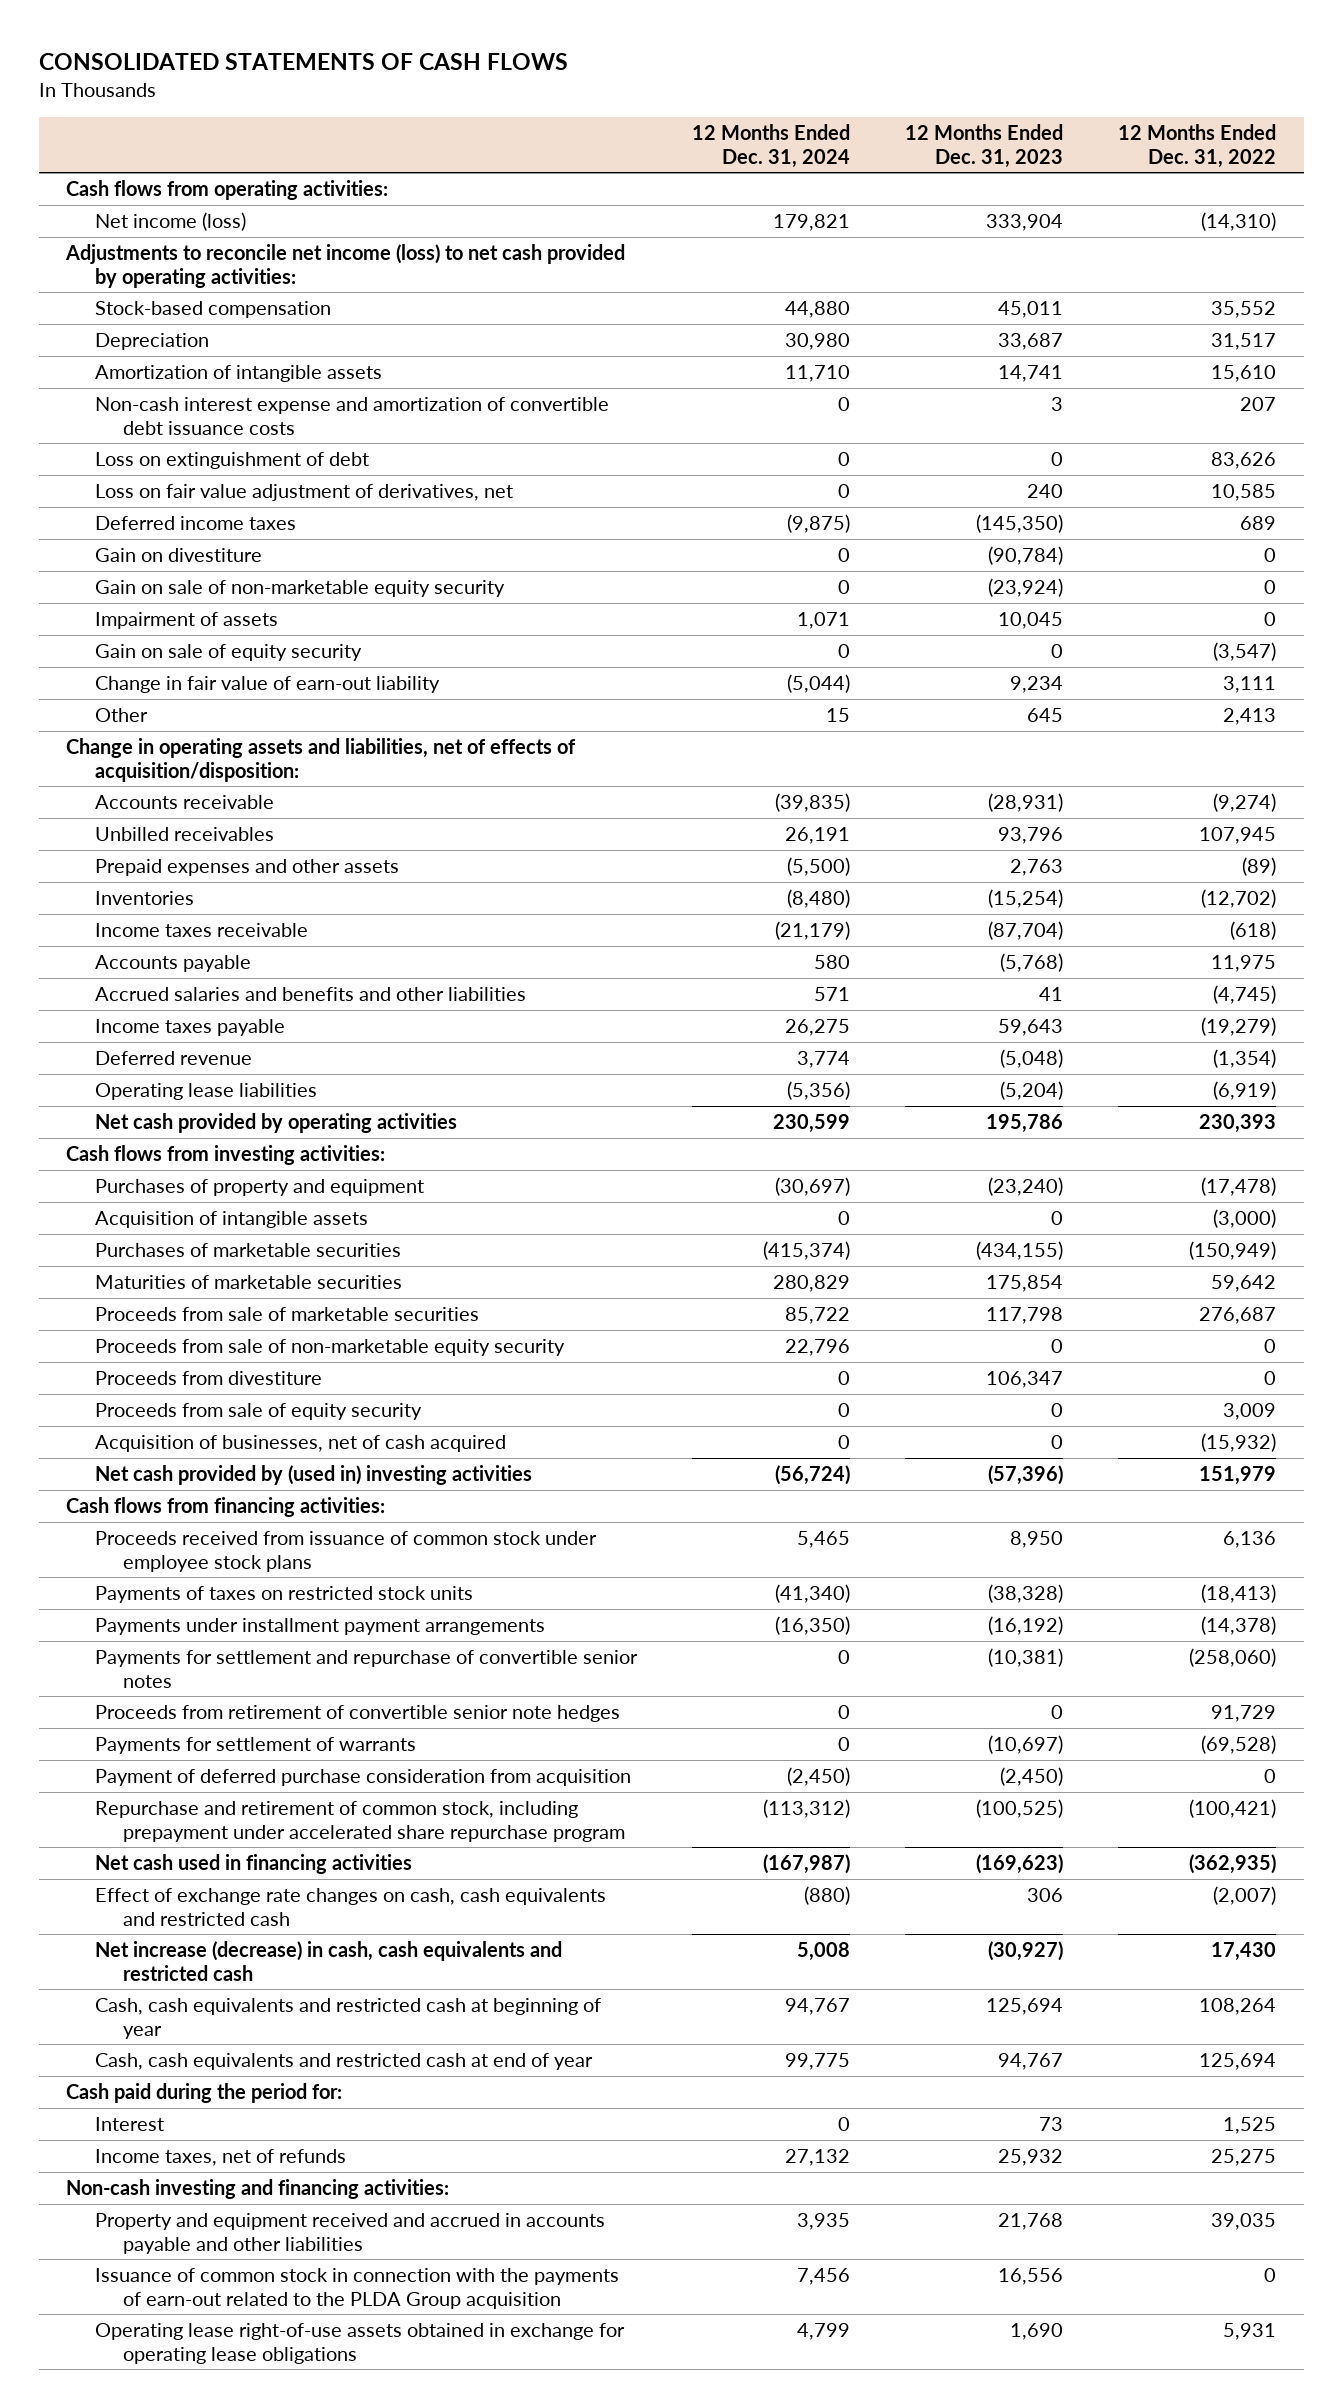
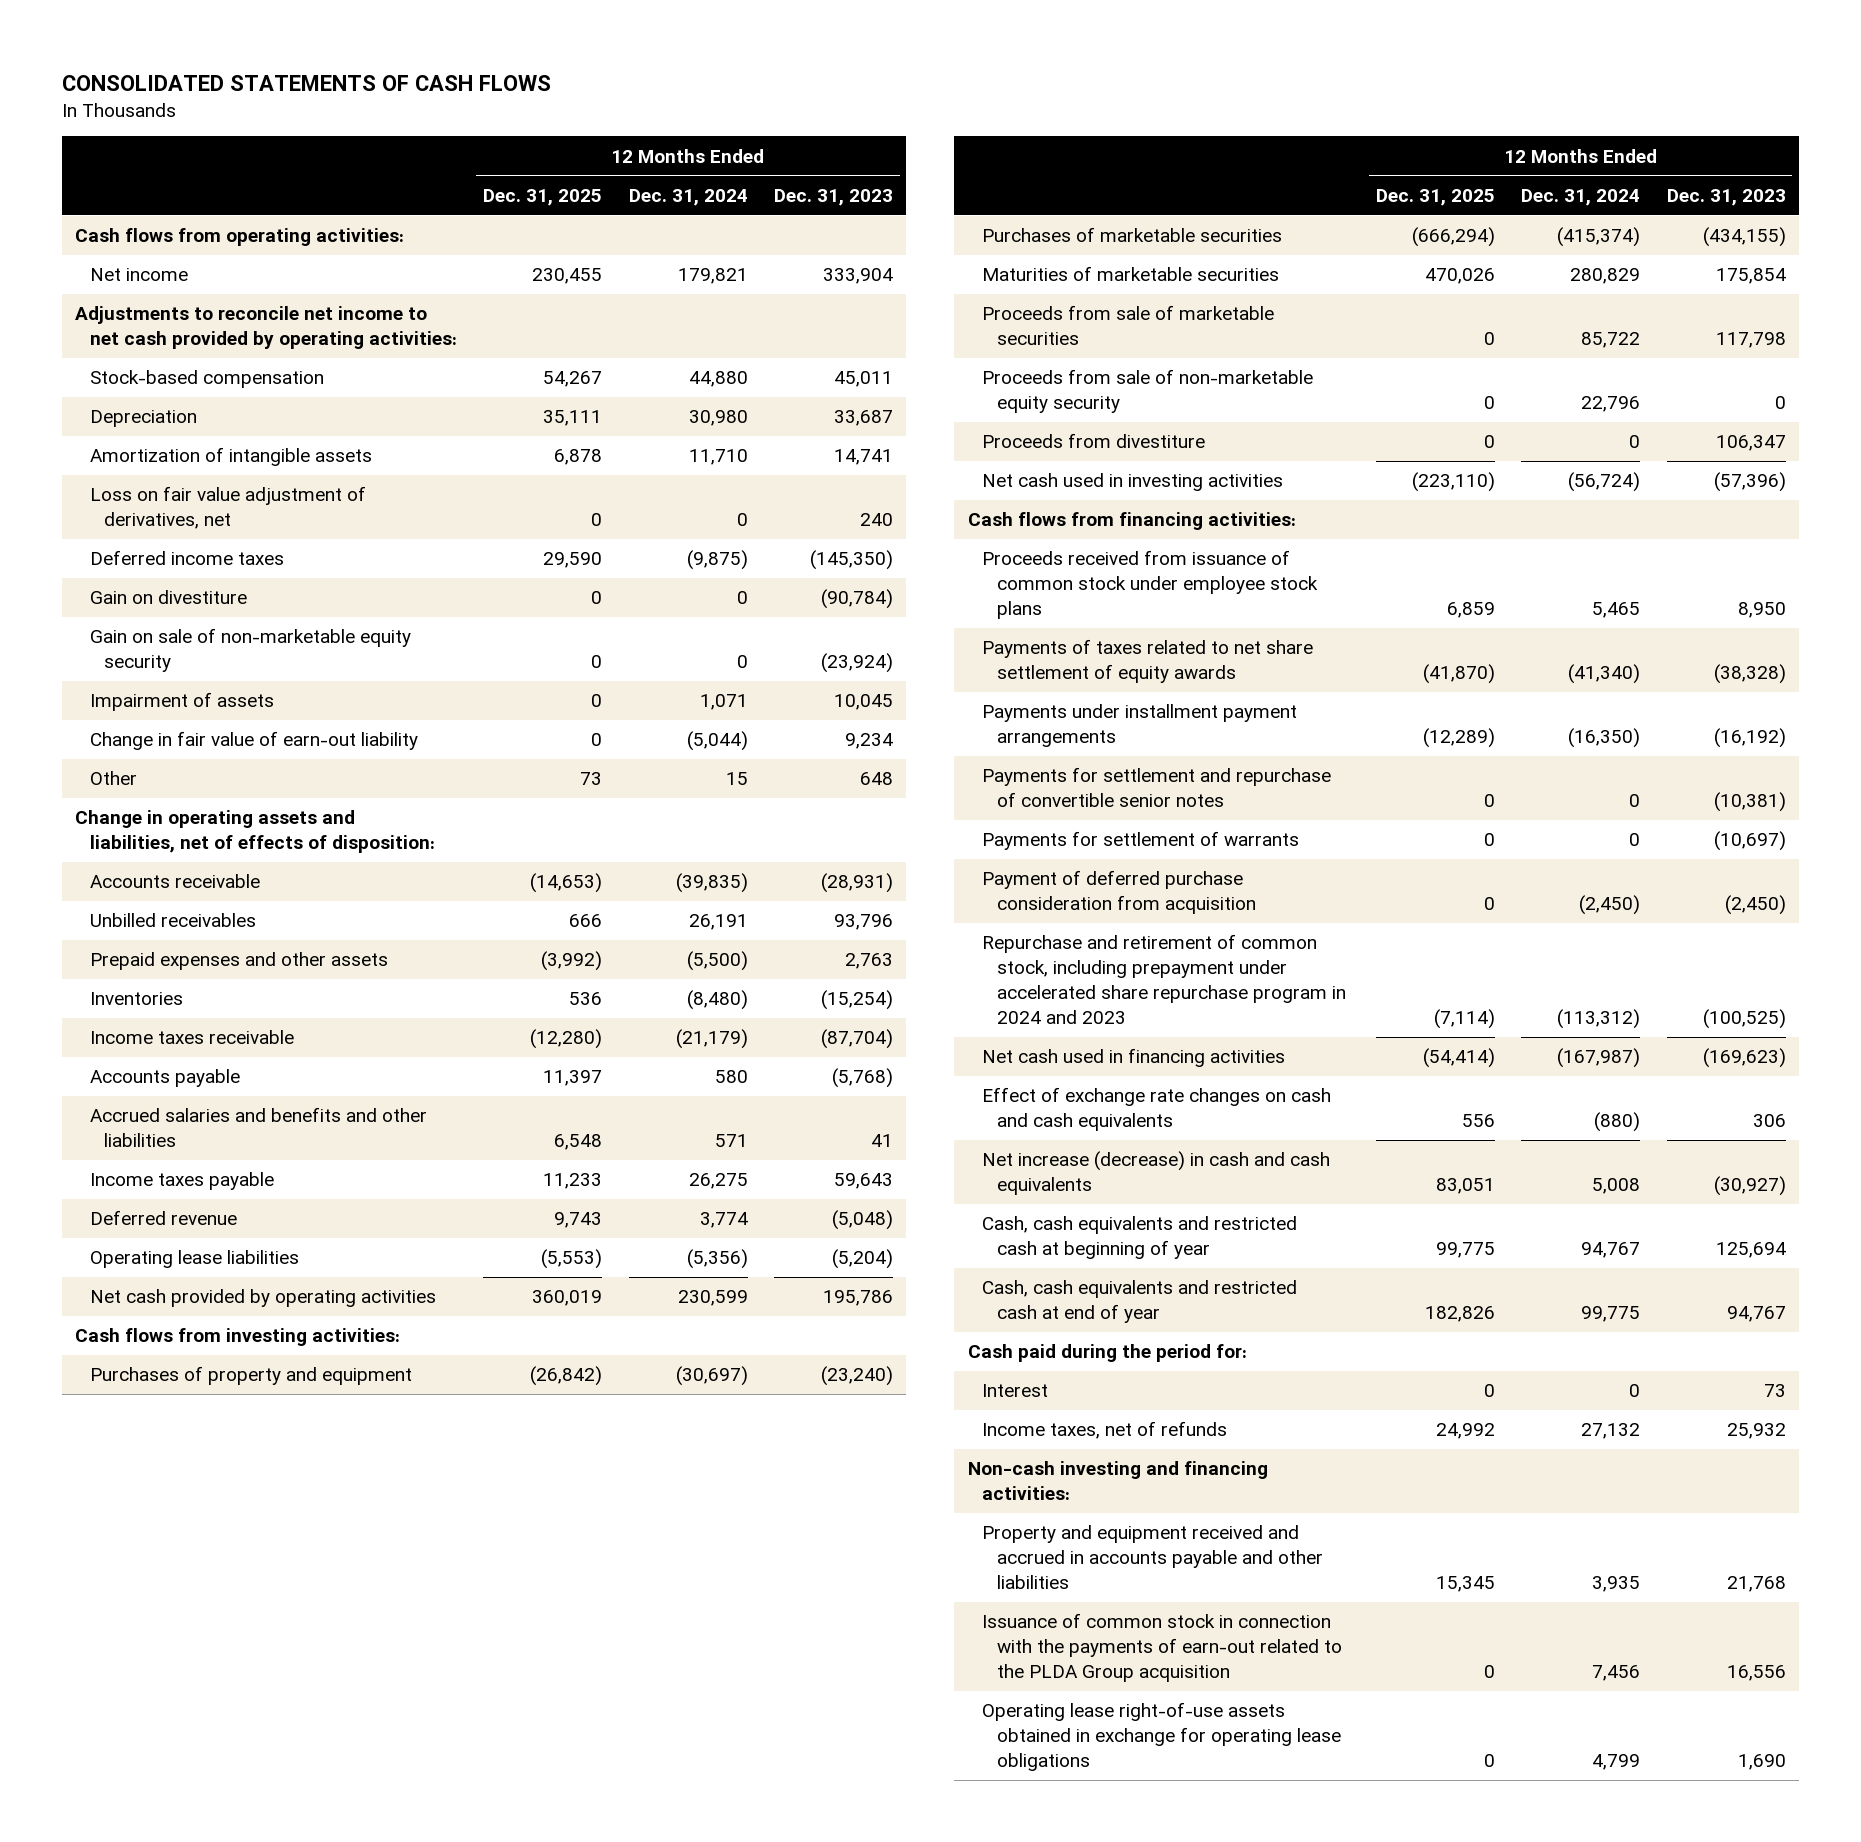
[1118,124,1277,168] 12 Months Ended Dec. 31, 2022 -> none
none -> [483,189,603,207] Dec. 31, 2025
[94,212,246,232] Net income (loss) -> [89,268,188,282] Net income
[65,244,626,288] Adjustments to reconcile net income (loss) to net cash provided by operating activities: -> [74,306,457,350] Adjustments to reconcile net income to net cash provided by operating activities:
[94,397,609,435] Non-cash interest expense and amortization of convertible debt issuance costs -> none
[94,452,369,470] Loss on extinguishment of debt -> none
[94,644,362,662] Gain on sale of equity security -> none
[1026,708,1063,723] 645 -> [860,772,894,786] 648
[66,738,577,782] Change in operating assets and liabilities, net of effects of acquisition/disposition: -> [74,810,435,854] Change in operating assets and liabilities, net of effects of disposition:
[94,1211,368,1229] Acquisition of intangible assets -> none
[94,1403,422,1421] Proceeds from sale of equity security -> none
[94,1435,506,1453] Acquisition of businesses, net of cash acquired -> none
[94,1465,532,1486] Net cash provided by (used in) investing activities -> [982,473,1284,492] Net cash used in investing activities
[94,1586,473,1604] Payments of taxes on restricted stock units -> [982,639,1314,684] Payments of taxes related to net share settlement of equity awards
[94,1705,620,1723] Proceeds from retirement of convertible senior note hedges -> none
[94,1801,625,1842] Repurchase and retirement of common stock, including prepayment under accelerated share repurchase program -> [982,934,1346,1024] Repurchase and retirement of common stock, including prepayment under accelerated share repurchase program in 2024 and 2023
[94,1888,606,1926] Effect of exchange rate changes on cash, cash equivalents and restricted cash -> [982,1087,1332,1132] Effect of exchange rate changes on cash and cash equivalents
[94,1941,562,1981] Net increase (decrease) in cash, cash equivalents and restricted cash -> [982,1151,1331,1196] Net increase (decrease) in cash and cash equivalents

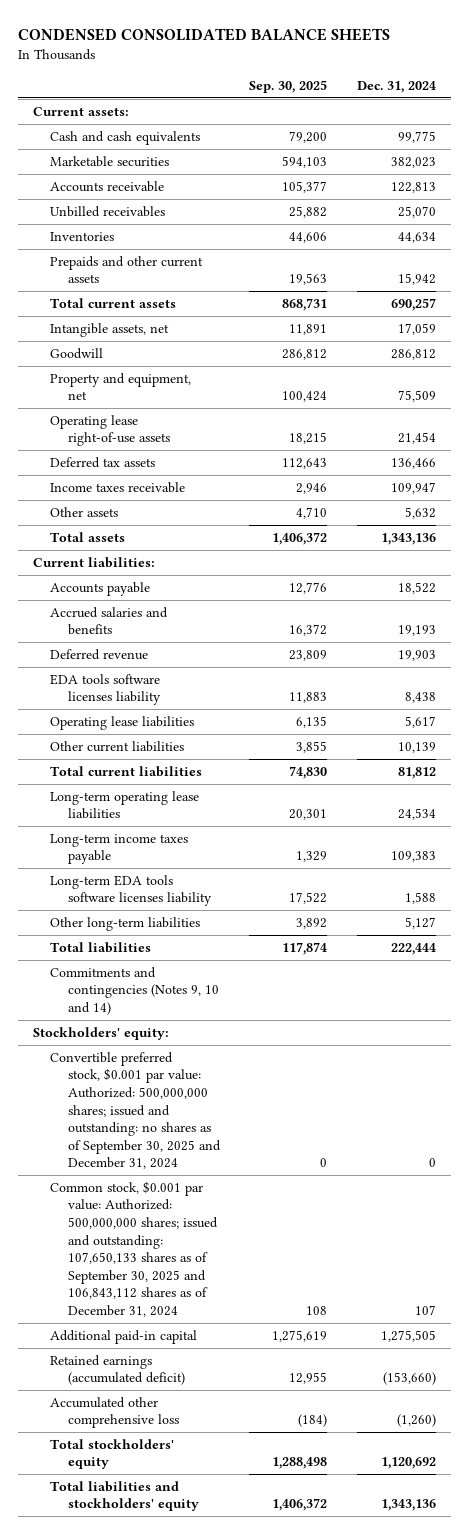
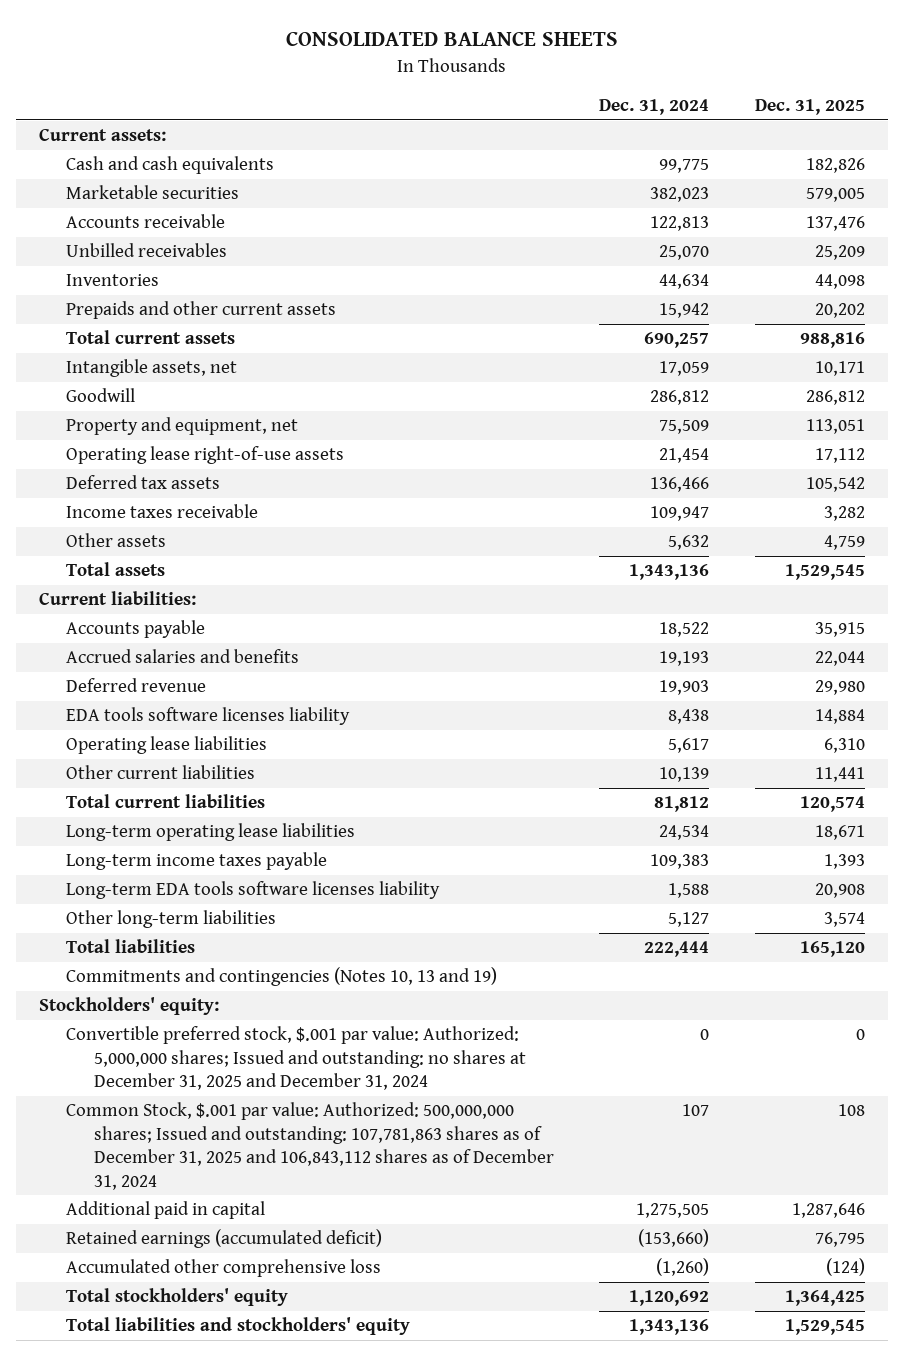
[18,28,391,42] CONDENSED CONSOLIDATED BALANCE SHEETS -> [286,30,619,46] CONSOLIDATED BALANCE SHEETS
[249,79,328,93] Sep. 30, 2025 -> none
none -> [755,99,866,116] Dec. 31, 2025
[50,966,219,1016] Commitments and contingencies (Notes 9, 10 and 14) -> [66,967,498,987] Commitments and contingencies (Notes 10, 13 and 19)
[50,1051,221,1170] Convertible preferred stock, $0.001 par value: Authorized: 500,000,000 shares; issued and outstanding: no shares as of September 30, 2025 and December 31, 2024 -> [66,1026,526,1091] Convertible preferred stock, $.001 par value: Authorized: 5,000,000 shares; Issued and outstanding: no shares at December 31, 2025 and December 31, 2024
[50,1180,218,1317] Common stock, $0.001 par value: Authorized: 500,000,000 shares; issued and outstanding: 107,650,133 shares as of September 30, 2025 and 106,843,112 shares as of December 31, 2024 -> [66,1102,554,1190] Common Stock, $.001 par value: Authorized: 500,000,000 shares; Issued and outstanding: 107,781,863 shares as of December 31, 2025 and 106,843,112 shares as of December 31, 2024
[50,1329,198,1344] Additional paid-in capital -> [66,1201,266,1220] Additional paid in capital

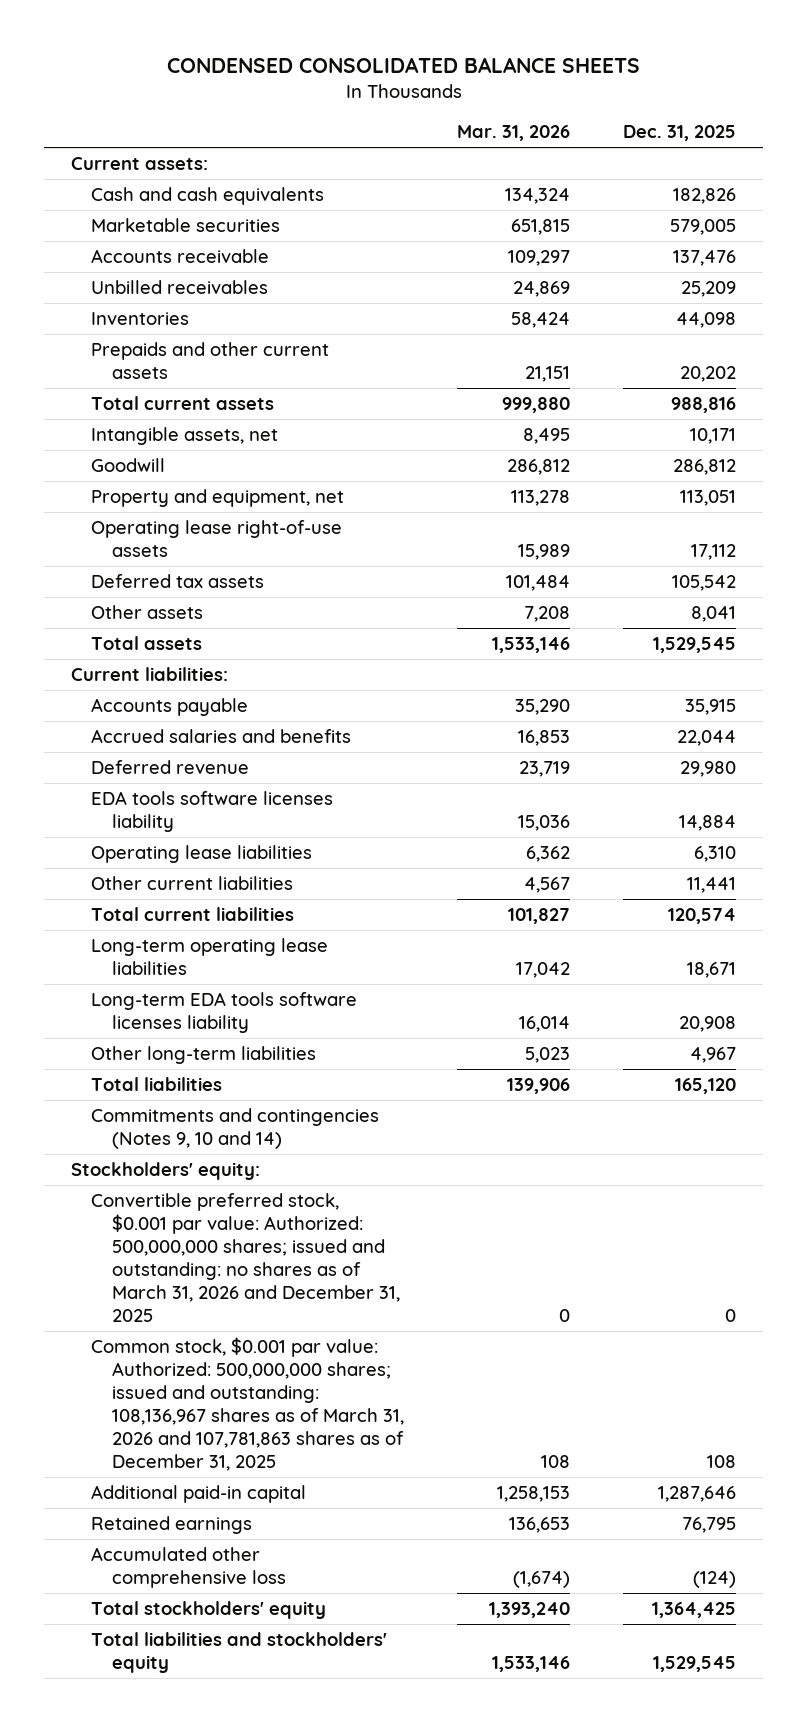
[286,30,619,46] CONSOLIDATED BALANCE SHEETS -> [166,56,640,73] CONDENSED CONSOLIDATED BALANCE SHEETS
[599,99,710,116] Dec. 31, 2024 -> none
none -> [457,125,571,142] Mar. 31, 2026
[66,504,259,519] Income taxes receivable -> none
[824,535,866,551] 4,759 -> [691,605,737,622] 8,041
[66,852,328,871] Long-term income taxes payable -> none
[824,912,866,928] 3,574 -> [690,1046,737,1063] 4,967
[66,967,498,987] Commitments and contingencies (Notes 10, 13 and 19) -> [91,1107,380,1149] Commitments and contingencies (Notes 9, 10 and 14)
[66,1026,526,1091] Convertible preferred stock, $.001 par value: Authorized: 5,000,000 shares; Issued and outstanding: no shares at December 31, 2025 and December 31, 2024 -> [91,1192,401,1322] Convertible preferred stock, $0.001 par value: Authorized: 500,000,000 shares; issued and outstanding: no shares as of March 31, 2026 and December 31, 2025
[66,1102,554,1190] Common Stock, $.001 par value: Authorized: 500,000,000 shares; Issued and outstanding: 107,781,863 shares as of December 31, 2025 and 106,843,112 shares as of December 31, 2024 -> [91,1336,405,1471] Common stock, $0.001 par value: Authorized: 500,000,000 shares; issued and outstanding: 108,136,967 shares as of March 31, 2026 and 107,781,863 shares as of December 31, 2025
[66,1201,266,1220] Additional paid in capital -> [91,1484,307,1503] Additional paid-in capital
[66,1229,383,1249] Retained earnings (accumulated deficit) -> [91,1515,253,1534] Retained earnings

